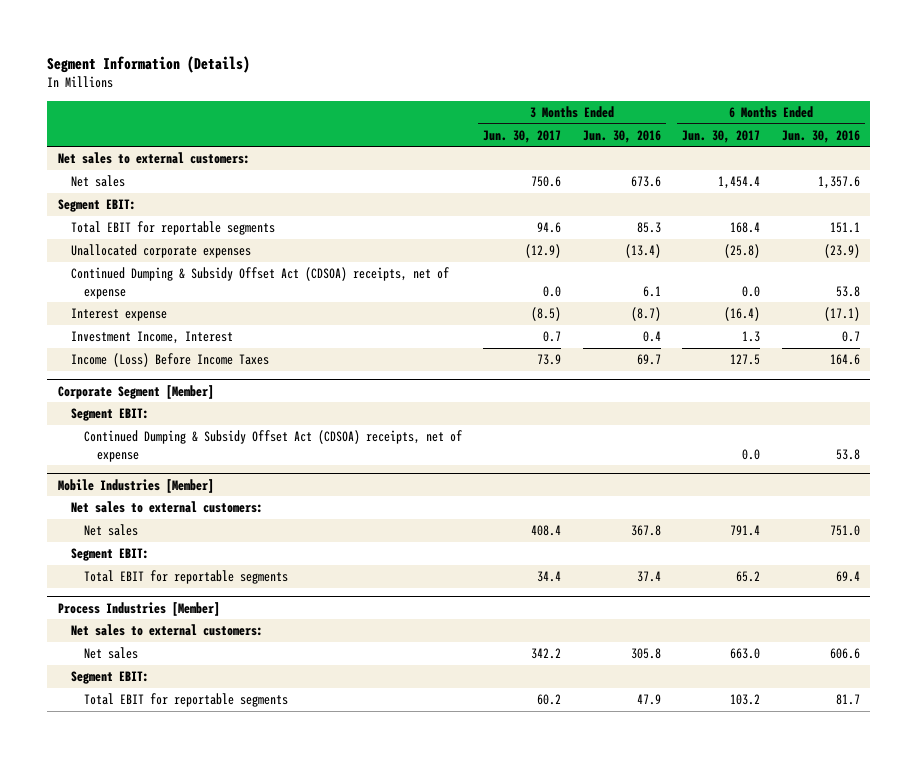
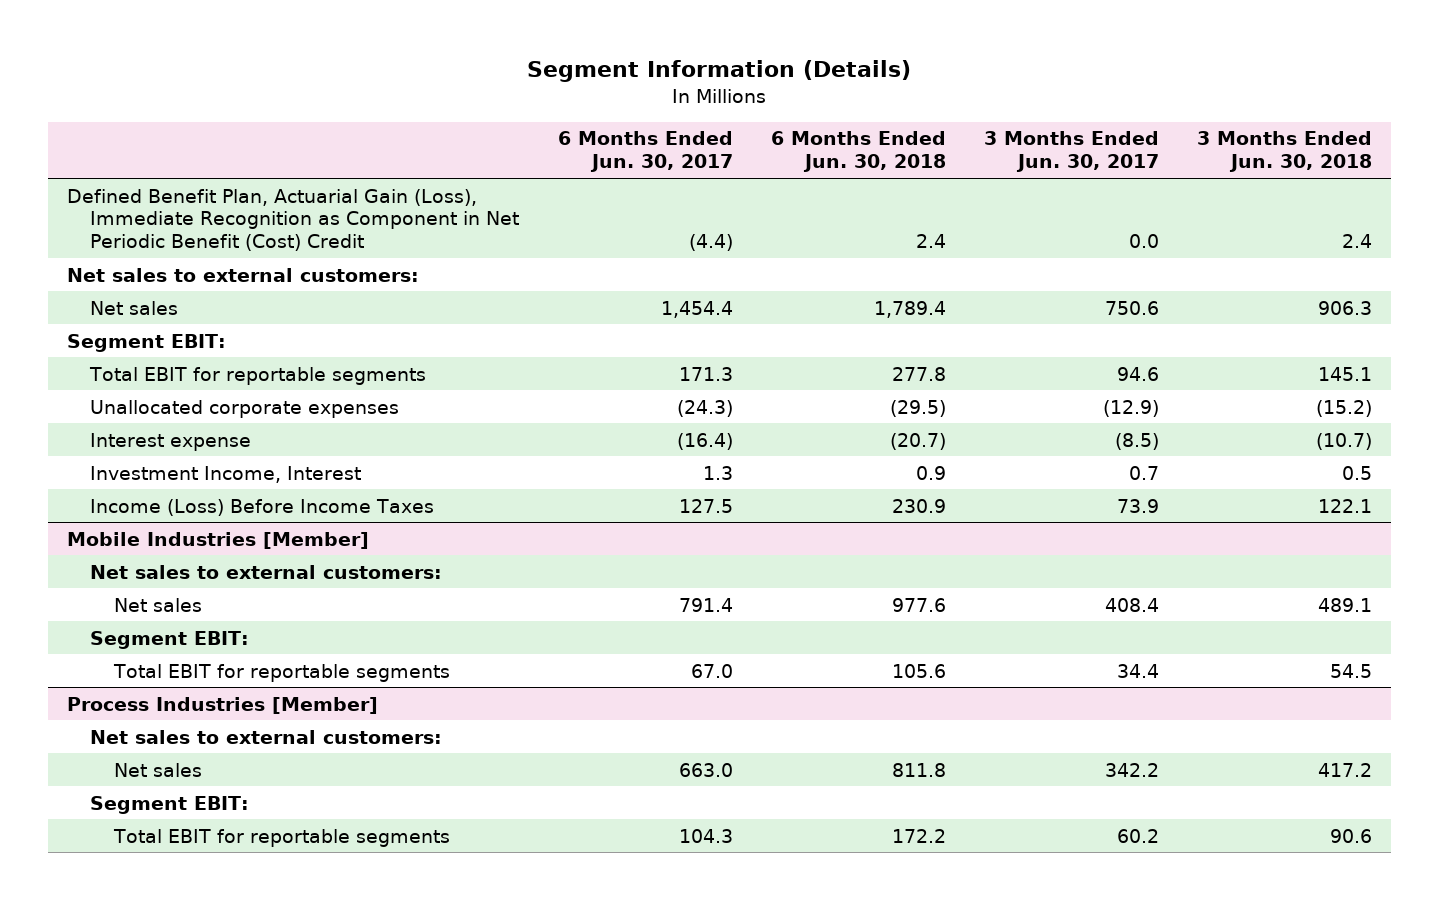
[582,129,661,143] Jun. 30, 2016 -> none
[781,129,860,143] Jun. 30, 2016 -> none
none -> [770,131,946,173] 6 Months Ended Jun. 30, 2018
none -> [1196,131,1372,173] 3 Months Ended Jun. 30, 2018
none -> [67,188,520,252] Defined Benefit Plan, Actuarial Gain (Loss), Immediate Recognition as Component in Net Periodic Benefit (Cost) Credit
[71,267,450,299] Continued Dumping & Subsidy Offset Act (CDSOA) receipts, net of expense -> none
[730,222,761,234] 168.4 -> [678,366,733,381] 171.3
[724,244,761,259] (25.8) -> [676,399,733,417] (24.3)
[58,384,215,399] Corporate Segment [Member] -> none
[71,408,150,422] Segment EBIT: -> none
[83,430,462,462] Continued Dumping & Subsidy Offset Act (CDSOA) receipts, net of expense -> none
[736,571,761,583] 65.2 -> [690,663,733,678] 67.0
[730,694,761,706] 103.2 -> [678,828,733,843] 104.3

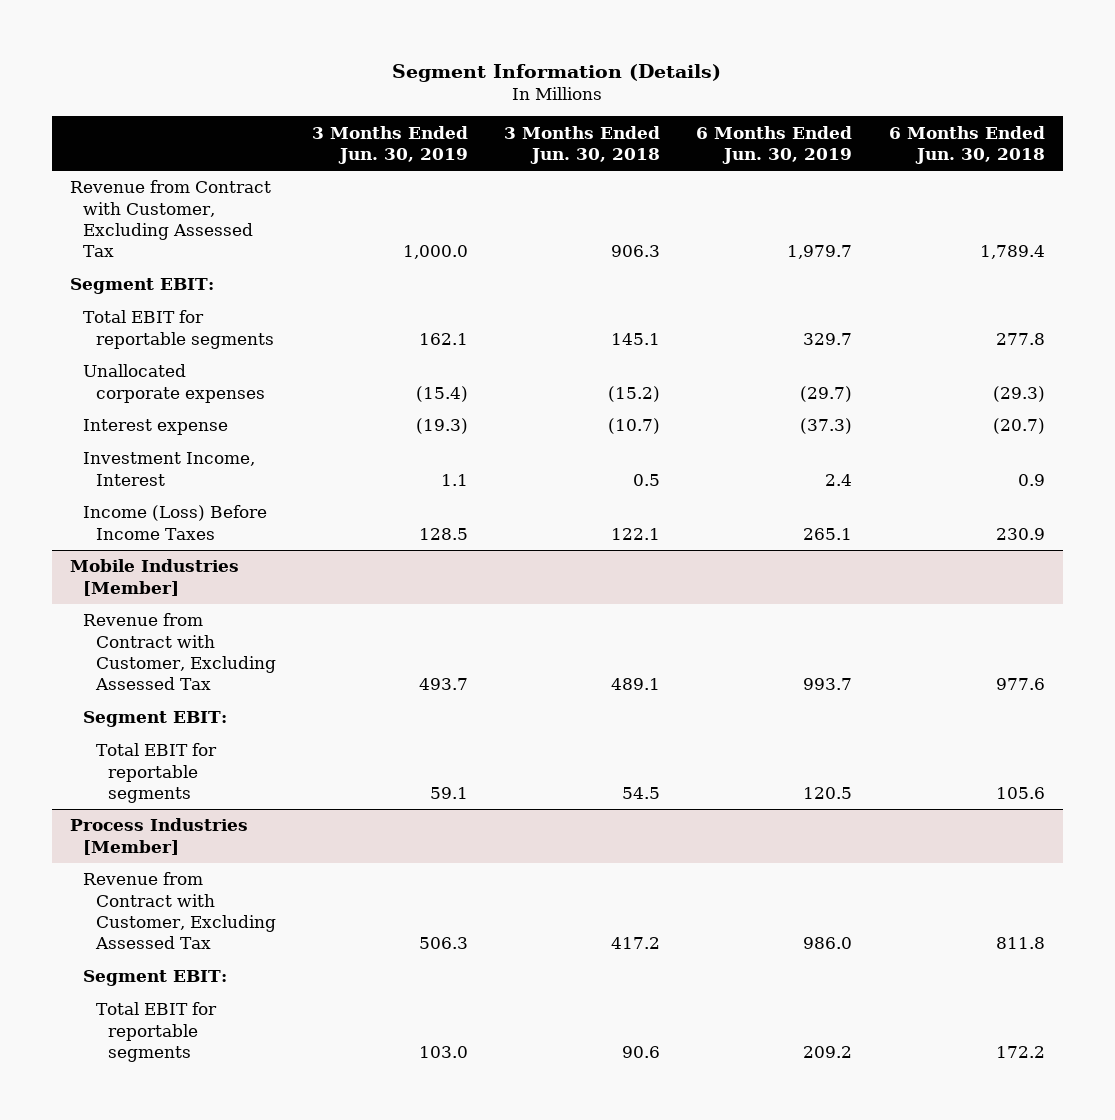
[557,131,733,173] 6 Months Ended Jun. 30, 2017 -> none
[983,131,1159,173] 3 Months Ended Jun. 30, 2017 -> none
none -> [311,125,468,164] 3 Months Ended Jun. 30, 2019
none -> [696,125,853,164] 6 Months Ended Jun. 30, 2019
[67,188,520,252] Defined Benefit Plan, Actuarial Gain (Loss), Immediate Recognition as Component in Net Periodic Benefit (Cost) Credit -> none
[67,267,420,282] Net sales to external customers: -> none
[90,300,179,315] Net sales -> [70,180,272,258] Revenue from Contract with Customer, Excluding Assessed Tax
[889,399,946,417] (29.5) -> [992,385,1045,402] (29.3)
[90,564,443,579] Net sales to external customers: -> none
[113,597,202,612] Net sales -> [82,613,276,691] Revenue from Contract with Customer, Excluding Assessed Tax
[90,729,443,744] Net sales to external customers: -> none
[113,762,202,777] Net sales -> [82,872,276,950] Revenue from Contract with Customer, Excluding Assessed Tax

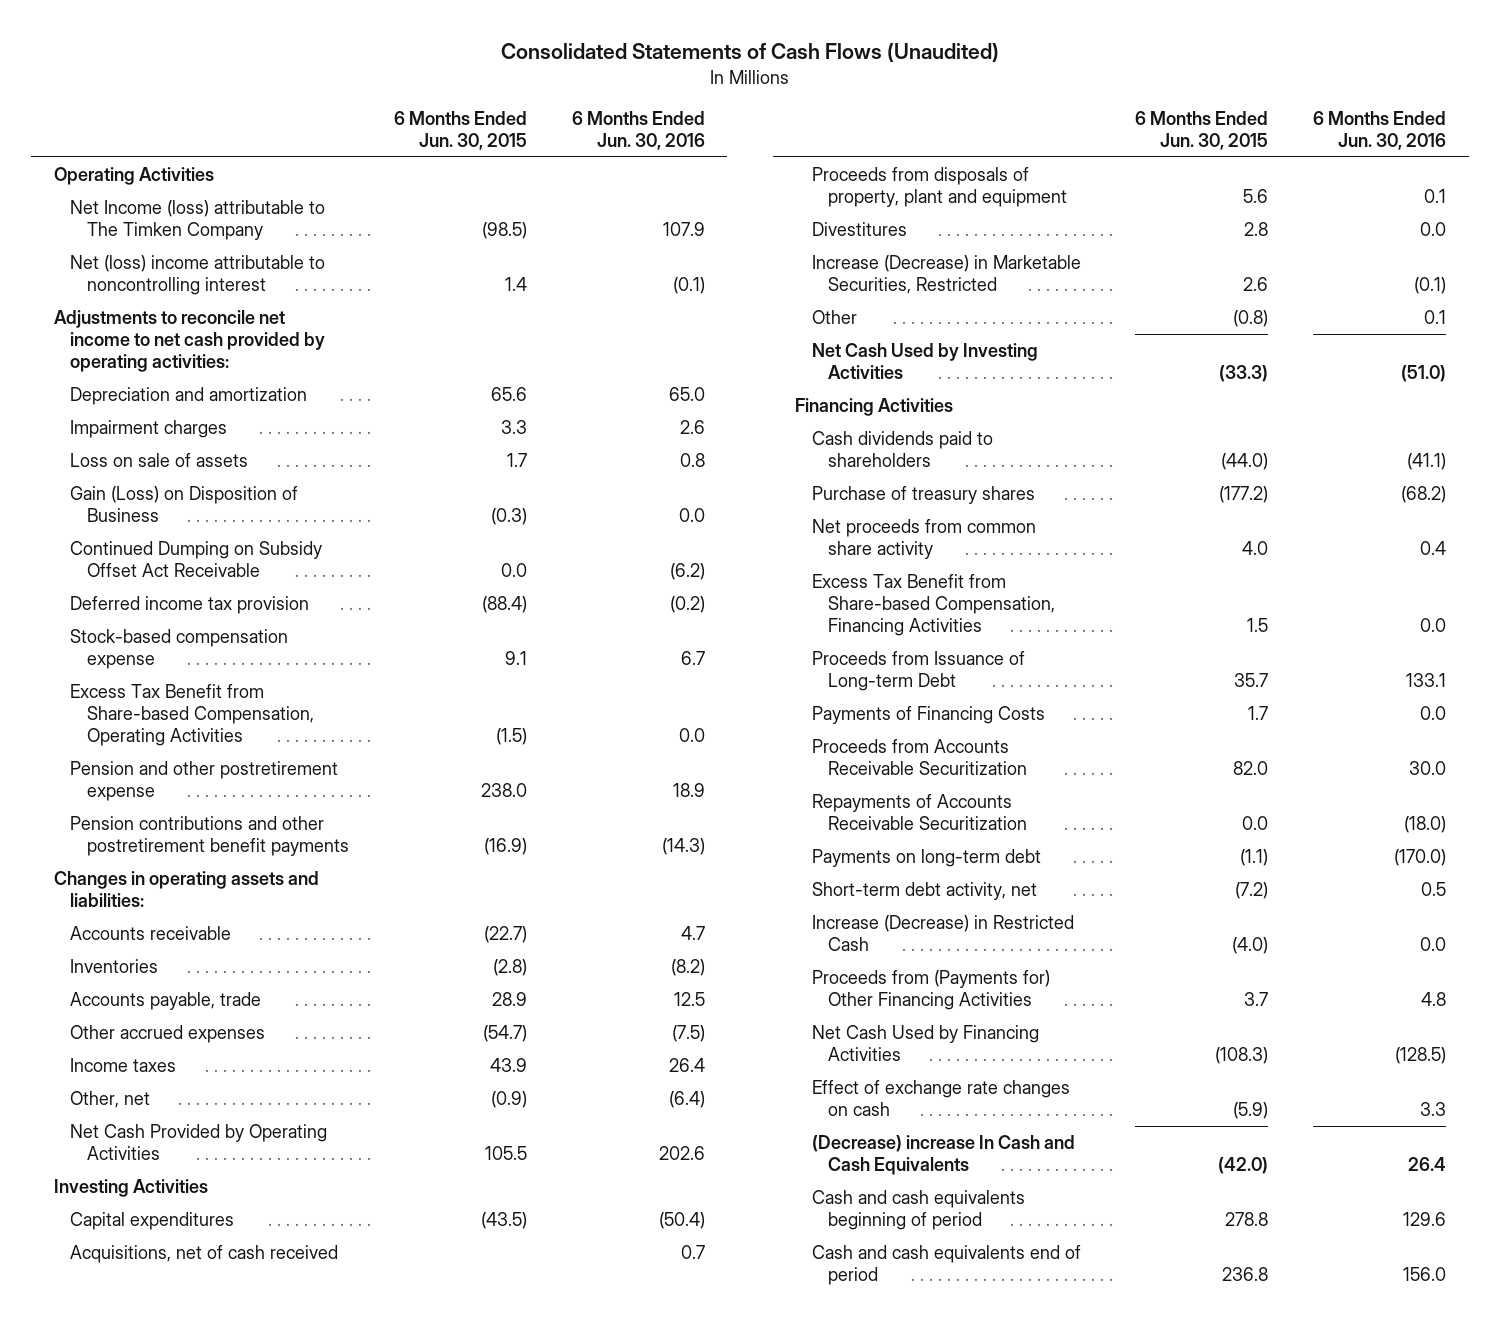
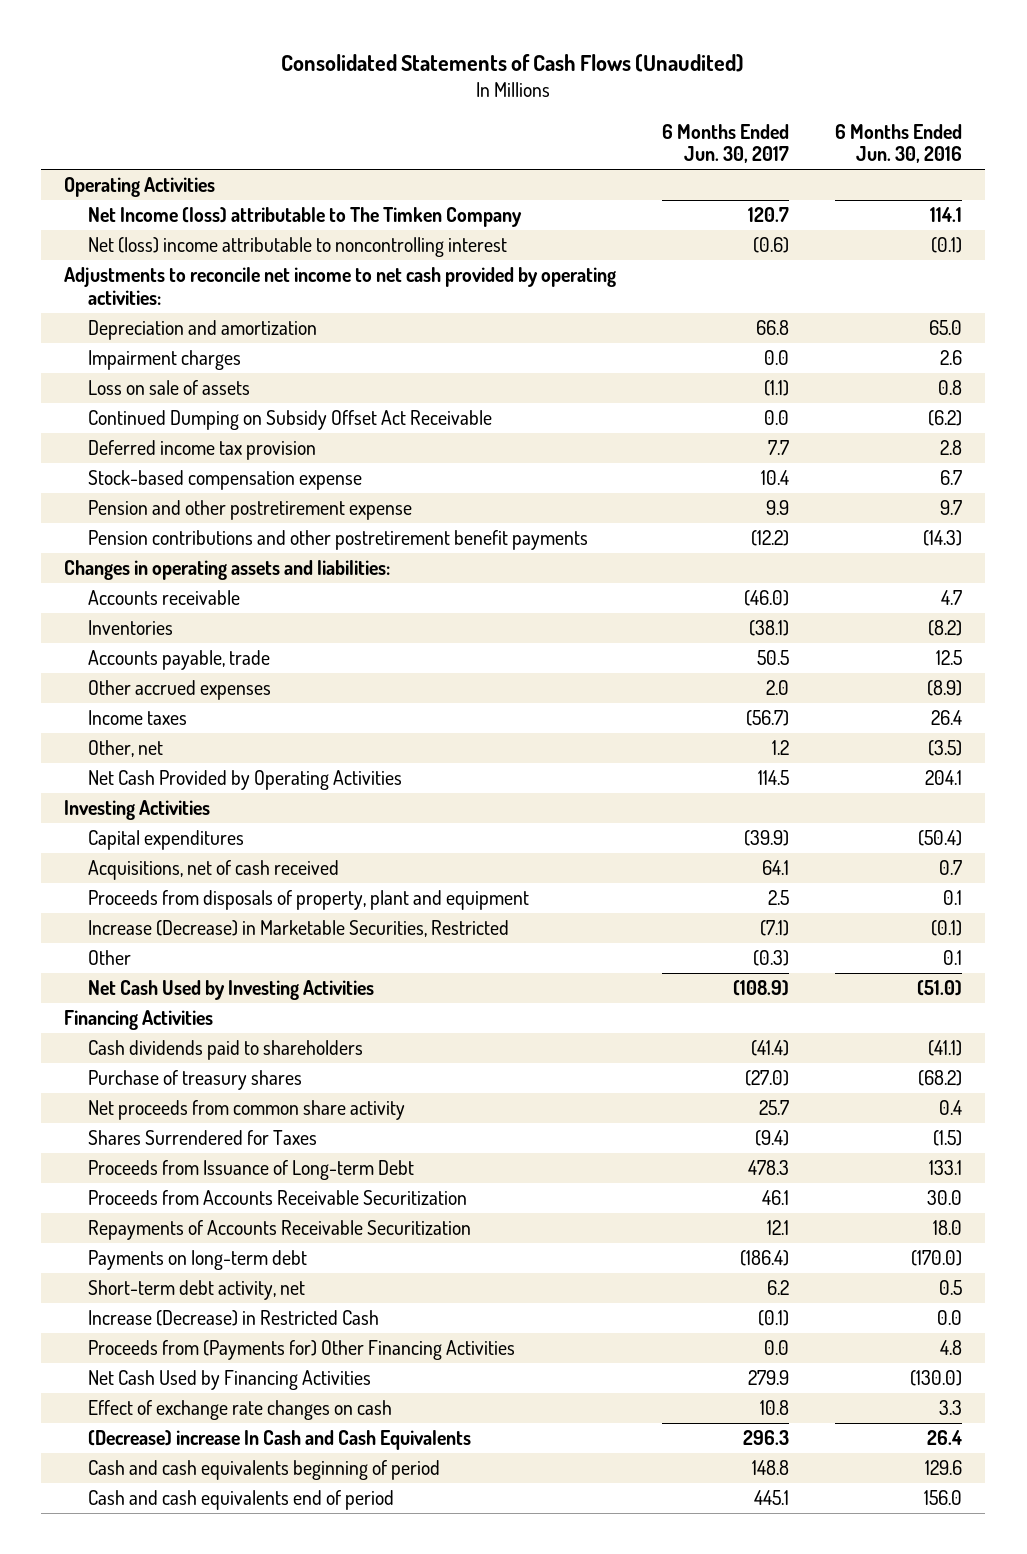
[393,110,527,150] 6 Months Ended Jun. 30, 2015 -> none
none -> [662,123,790,164] 6 Months Ended Jun. 30, 2017
[662,222,705,237] 107.9 -> [930,207,963,223] 114.1
[70,486,299,523] Gain (Loss) on Disposition of Business -> none
[669,596,705,614] (0.2) -> [940,440,963,456] 2.8
[70,684,314,747] Excess Tax Benefit from Share-based Compensation, Operating Activities -> none
[672,783,705,798] 18.9 -> [940,500,963,516] 9.7
[671,1025,705,1043] (7.5) -> [927,680,963,697] (8.9)
[668,1091,705,1109] (6.4) -> [928,740,963,757] (3.5)
[658,1146,705,1161] 202.6 -> [925,770,963,786] 204.1
[811,222,907,237] Divestitures -> none
[811,574,1056,637] Excess Tax Benefit from Share-based Compensation, Financing Activities -> none
none -> [88,1130,318,1146] Shares Surrendered for Taxes
[811,706,1045,725] Payments of Financing Costs -> none
[1404,816,1447,834] (18.0) -> [933,1220,963,1236] 18.0
[1395,1047,1447,1065] (128.5) -> [910,1370,963,1387] (130.0)

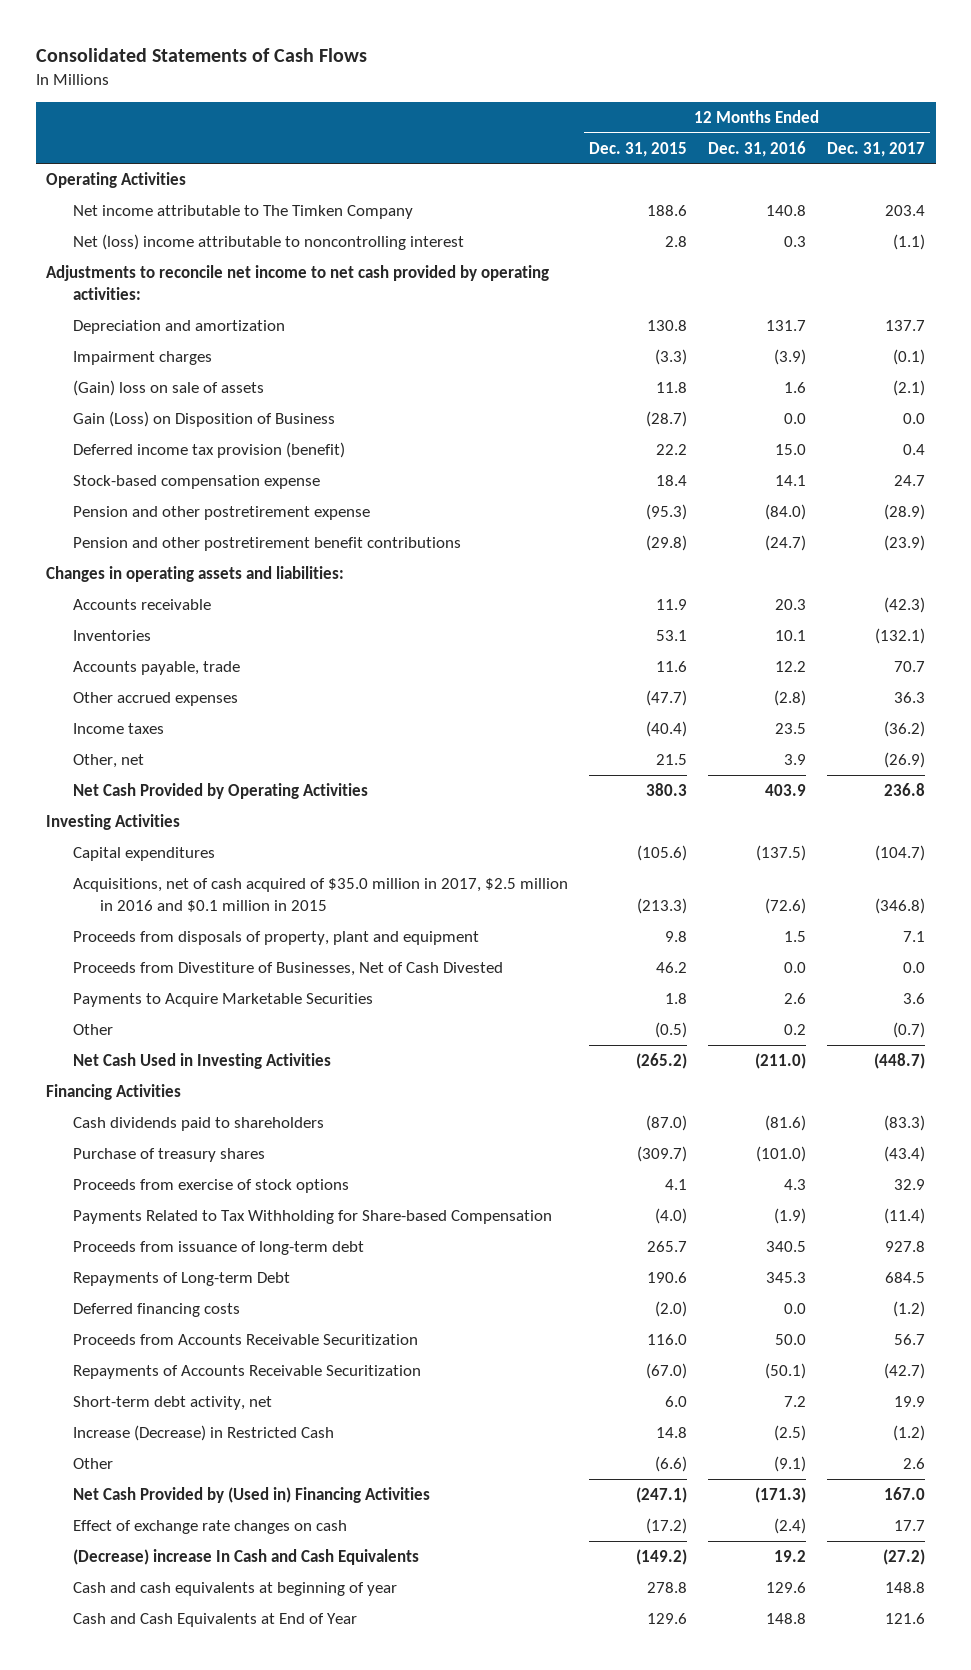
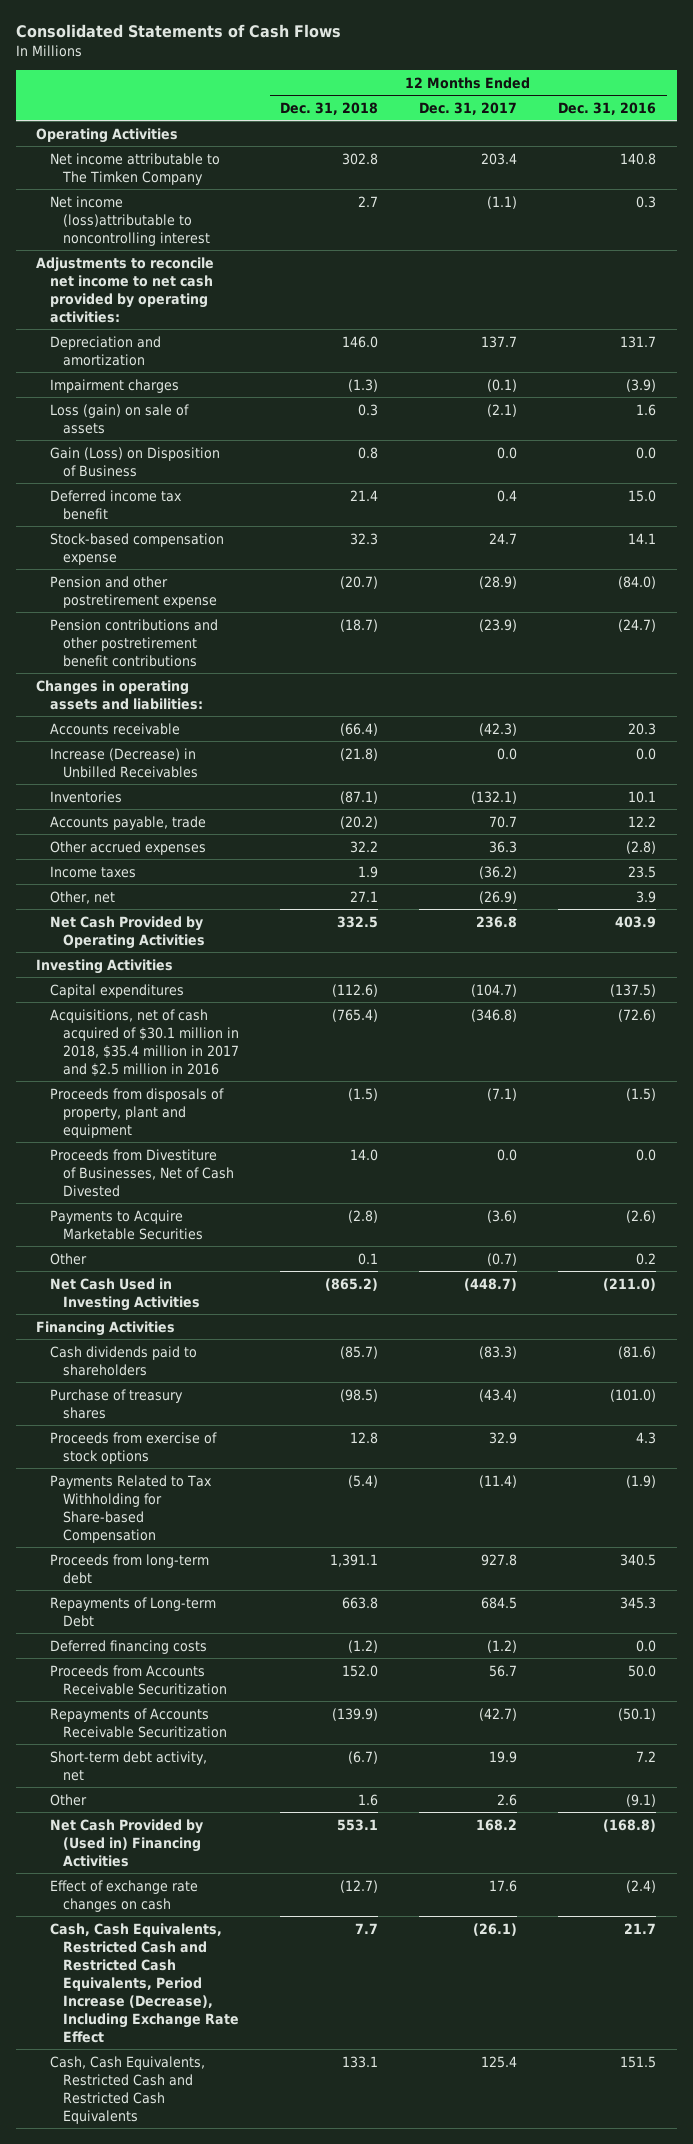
[589,141,688,157] Dec. 31, 2015 -> none
none -> [280,101,379,115] Dec. 31, 2018
[73,233,465,250] Net (loss) income attributable to noncontrolling interest -> [49,195,210,246] Net income (loss)attributable to noncontrolling interest
[73,379,265,396] (Gain) loss on sale of assets -> [49,403,189,434] Loss (gain) on sale of assets
[73,441,346,458] Deferred income tax provision (benefit) -> [49,489,182,520] Deferred income tax benefit
[73,536,462,551] Pension and other postretirement benefit contributions -> [49,618,218,667] Pension contributions and other postretirement benefit contributions
none -> [49,747,198,778] Increase (Decrease) in Unbilled Receivables
[73,877,569,912] Acquisitions, net of cash acquired of $35.0 million in 2017, $2.5 million in 2016 and $0.1 million in 2015 -> [49,1008,239,1077] Acquisitions, net of cash acquired of $30.1 million in 2018, $35.4 million in 2017 and $2.5 million in 2016
[784,930,807,942] 1.5 -> [626,1087,657,1101] (1.5)
[903,930,926,942] 7.1 -> [487,1087,518,1101] (7.1)
[784,992,807,1004] 2.6 -> [626,1209,657,1223] (2.6)
[903,992,926,1004] 3.6 -> [487,1209,518,1223] (3.6)
[73,1240,365,1255] Proceeds from issuance of long-term debt -> [49,1553,209,1584] Proceeds from long-term debt
[73,1424,335,1441] Increase (Decrease) in Restricted Cash -> none
[73,1548,420,1565] (Decrease) increase In Cash and Cash Equivalents -> none
[73,1581,398,1596] Cash and cash equivalents at beginning of year -> none
[73,1612,358,1627] Cash and Cash Equivalents at End of Year -> none
[755,1486,807,1503] (171.3) -> [603,1818,657,1832] (168.8)
[884,1486,926,1500] 167.0 -> [476,1818,518,1831] 168.2
[894,1519,926,1531] 17.7 -> [489,1879,518,1892] 17.6
none -> [49,1922,239,2043] Cash, Cash Equivalents, Restricted Cash and Restricted Cash Equivalents, Period Increase (Decrease), Including Exchange Rate Effect
none -> [49,2055,205,2124] Cash, Cash Equivalents, Restricted Cash and Restricted Cash Equivalents

